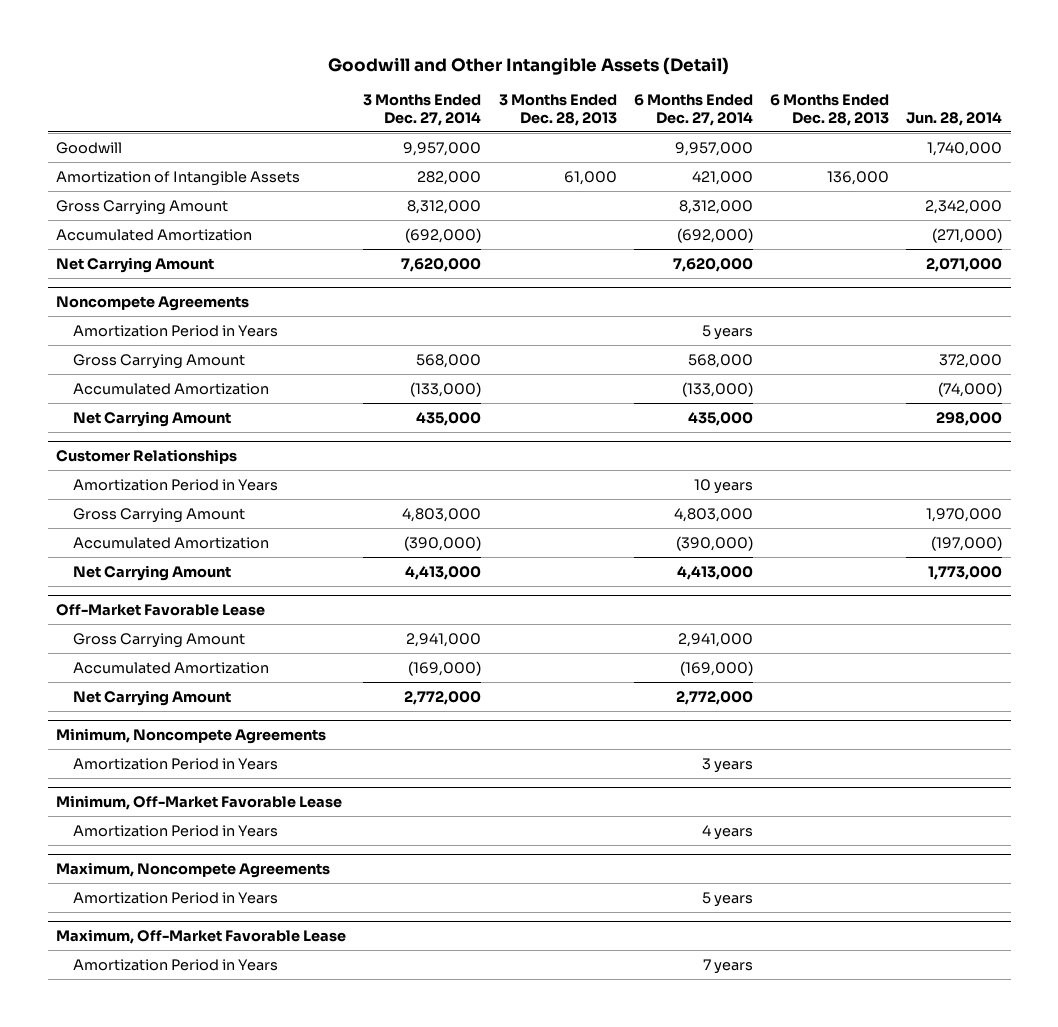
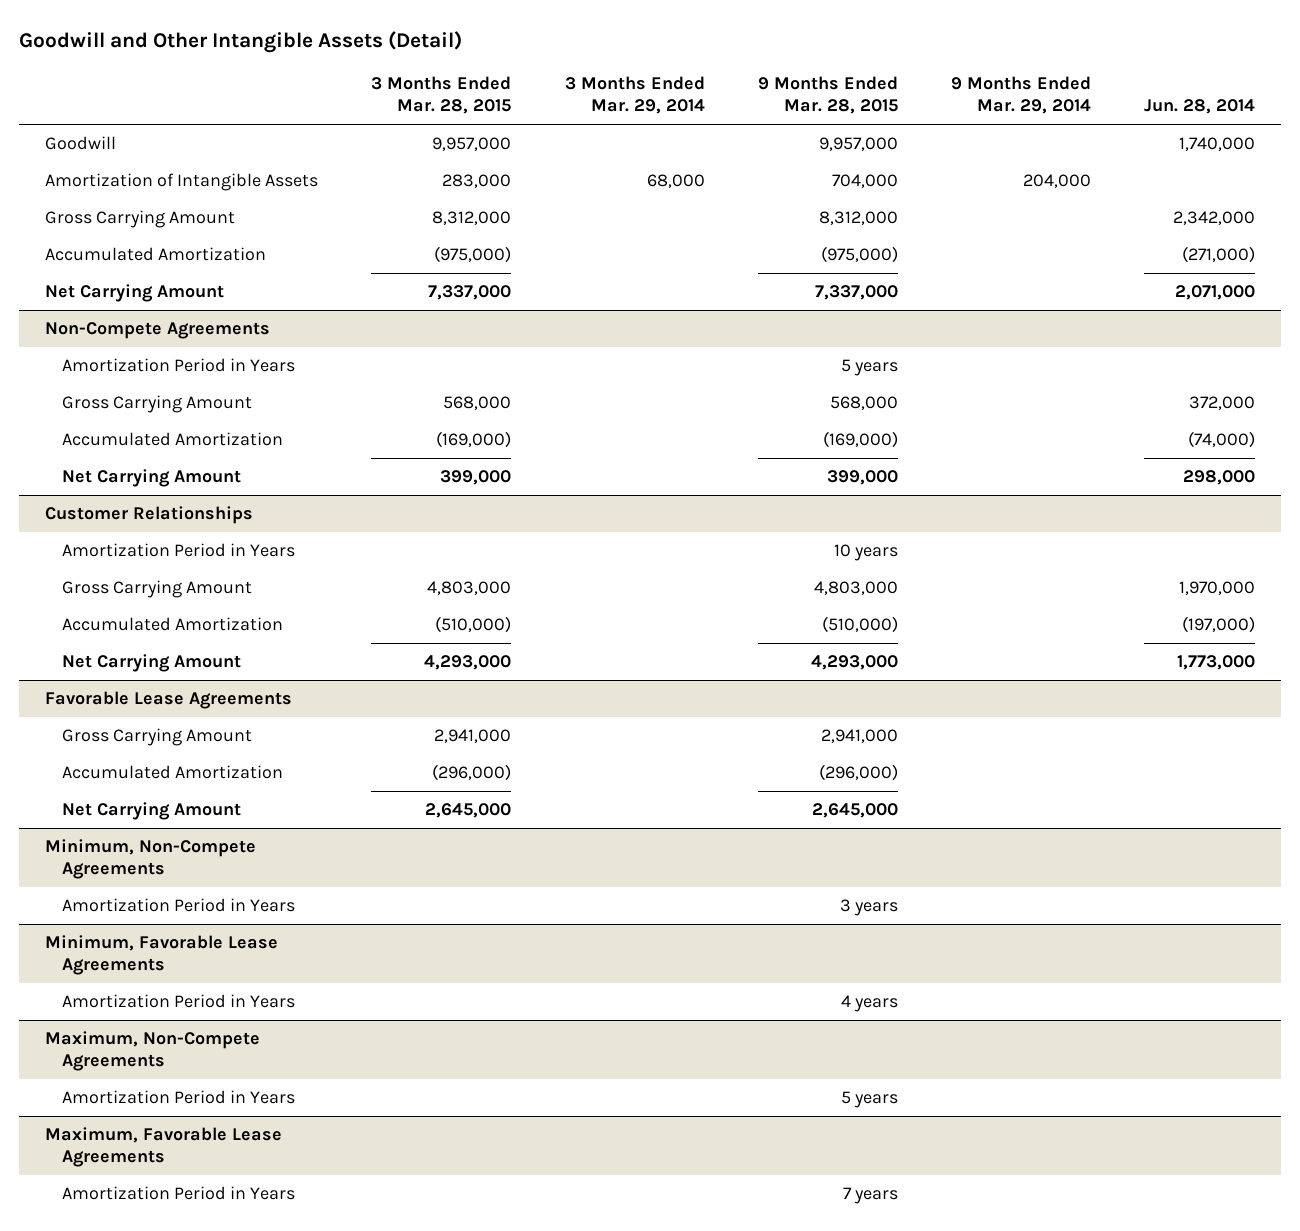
[363,93,482,126] 3 Months Ended Dec. 27, 2014 -> none
[498,93,617,126] 3 Months Ended Dec. 28, 2013 -> none
[633,93,753,126] 6 Months Ended Dec. 27, 2014 -> none
[769,93,889,126] 6 Months Ended Dec. 28, 2013 -> none
none -> [371,76,512,115] 3 Months Ended Mar. 28, 2015
none -> [564,76,705,115] 3 Months Ended Mar. 29, 2014
none -> [757,76,898,115] 9 Months Ended Mar. 28, 2015
none -> [950,76,1091,115] 9 Months Ended Mar. 29, 2014
[56,295,250,311] Noncompete Agreements -> [45,322,271,340] Non-Compete Agreements
[56,603,266,616] Off-Market Favorable Lease -> [45,691,293,710] Favorable Lease Agreements
[56,727,327,744] Minimum, Noncompete Agreements -> none
[72,757,278,770] Amortization Period in Years -> none
none -> [45,839,257,880] Minimum, Non-Compete Agreements
none -> [61,898,295,913] Amortization Period in Years
[56,794,343,810] Minimum, Off-Market Favorable Lease -> [45,935,279,976] Minimum, Favorable Lease Agreements
[56,861,331,878] Maximum, Noncompete Agreements -> none
[72,891,278,904] Amortization Period in Years -> none
none -> [45,1031,261,1072] Maximum, Non-Compete Agreements
none -> [61,1090,295,1105] Amortization Period in Years
[56,928,347,944] Maximum, Off-Market Favorable Lease -> [45,1127,283,1168] Maximum, Favorable Lease Agreements

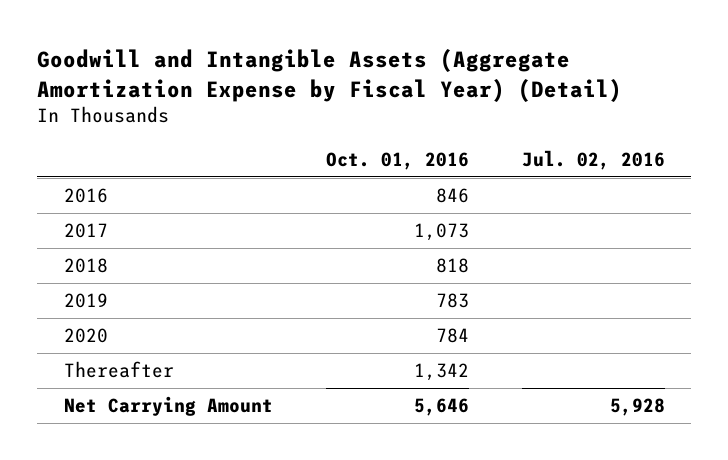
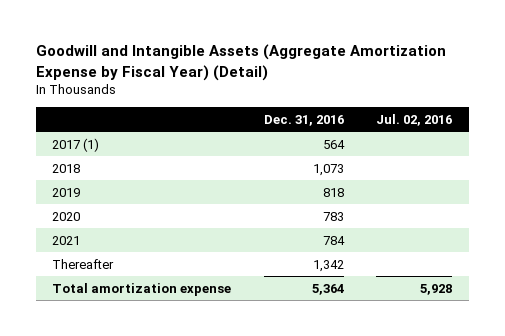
[325,151,469,170] Oct. 01, 2016 -> none
none -> [263,114,344,126] Dec. 31, 2016
[63,223,108,239] 2017 -> none
[63,188,108,204] 2016 -> [52,137,100,152] 2017 (1)
none -> [52,235,81,245] 2021
[63,396,273,417] Net Carrying Amount -> [52,282,232,296] Total amortization expense

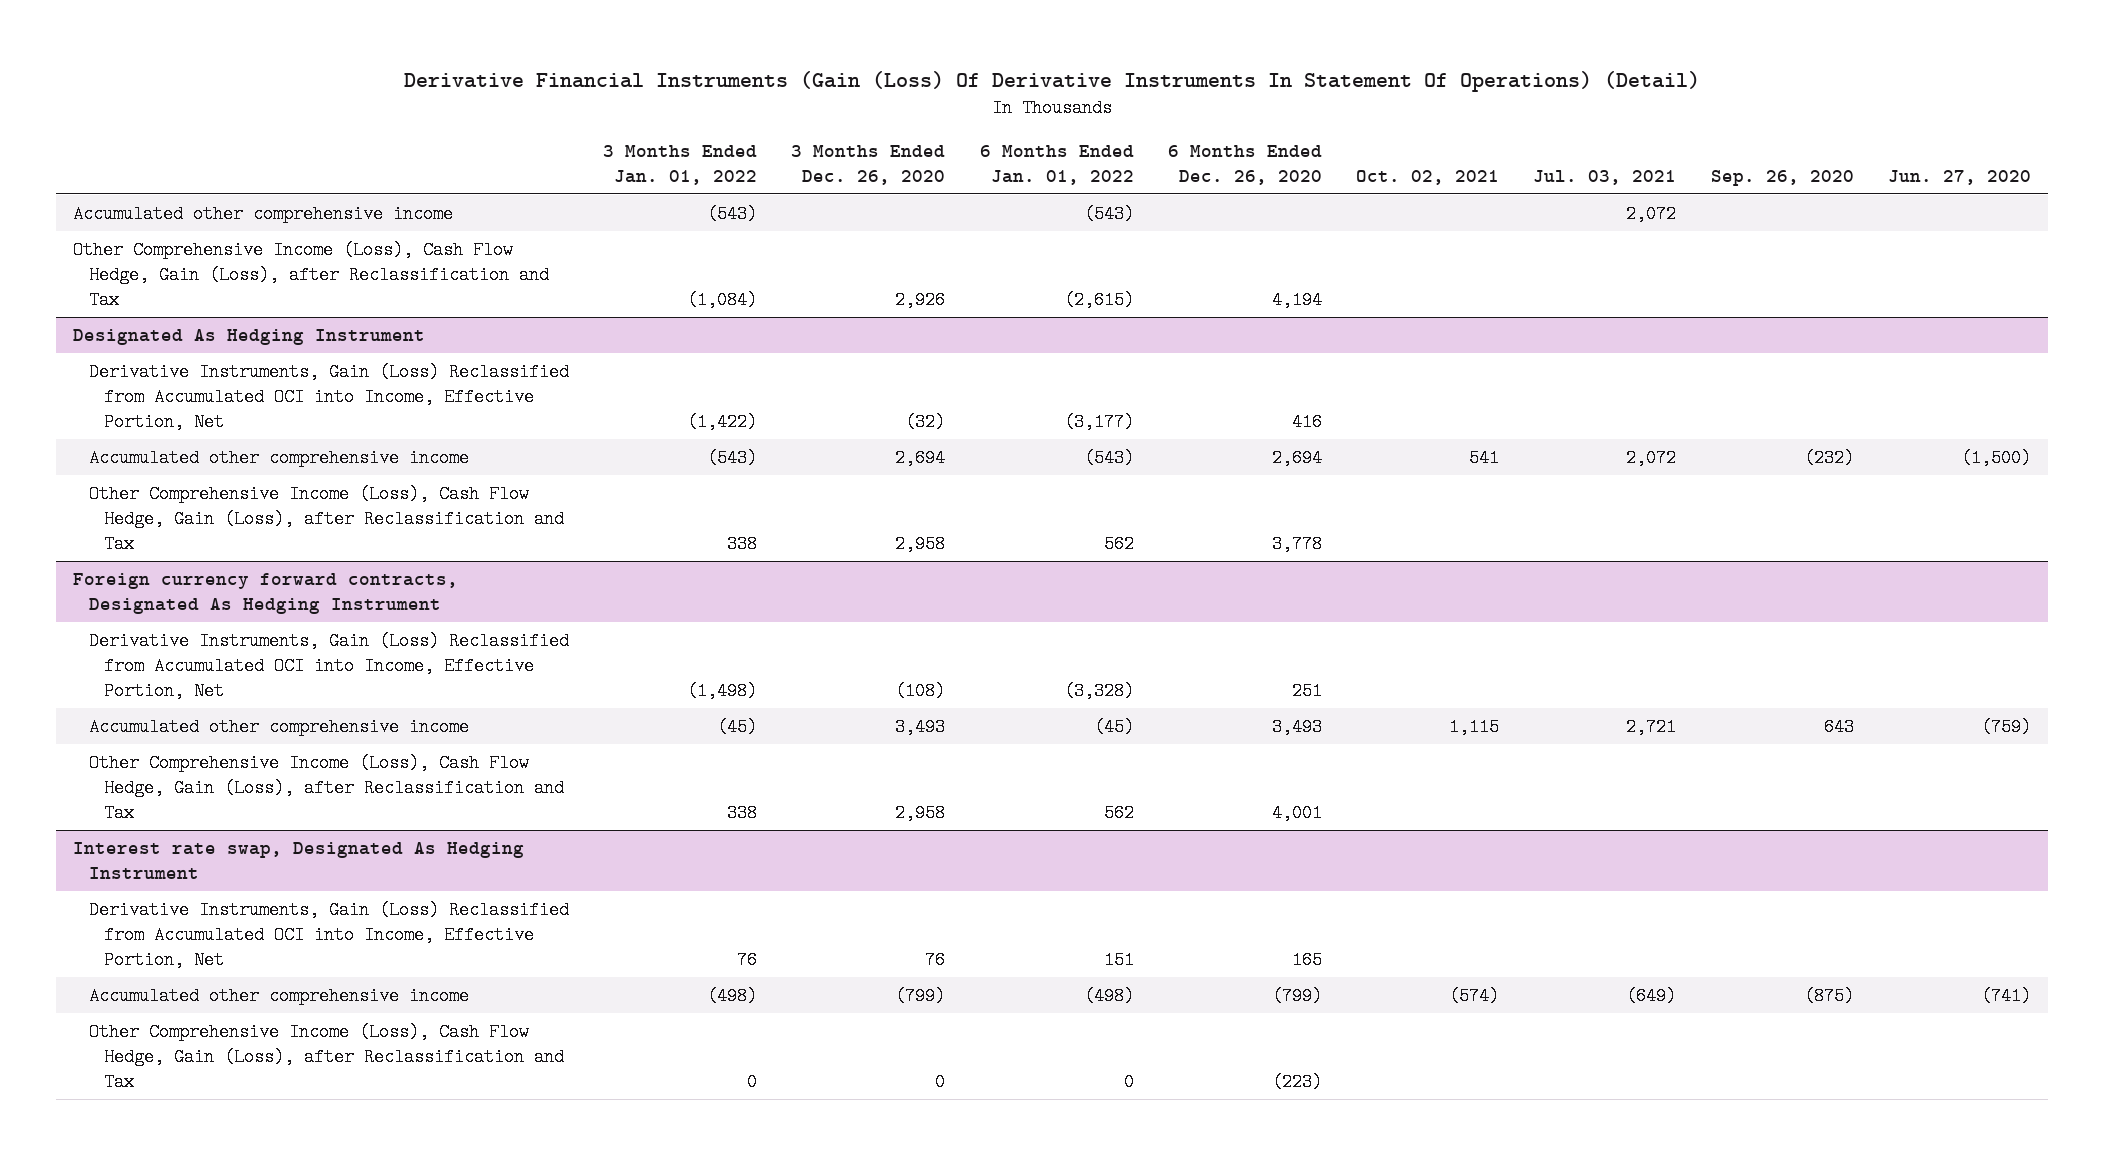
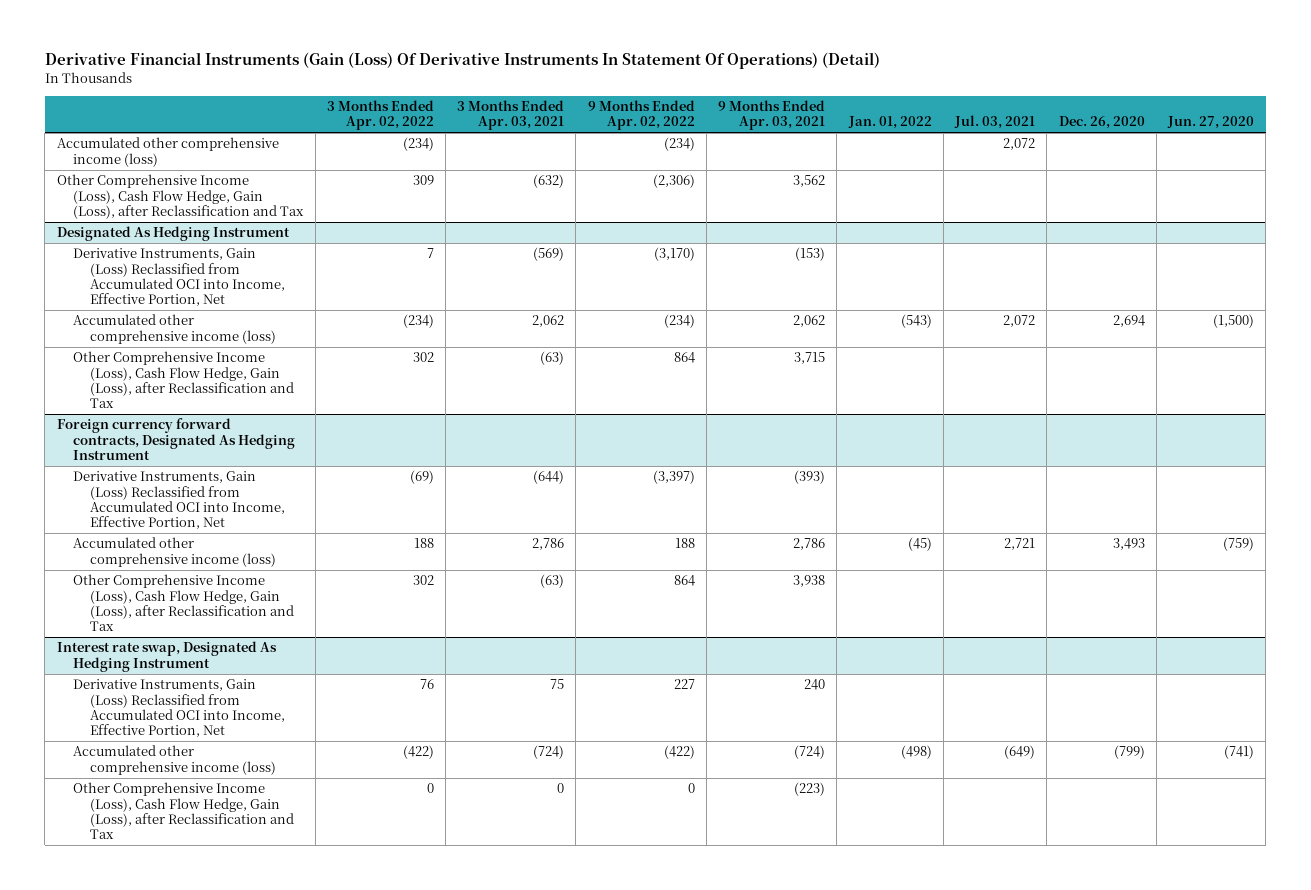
[603,144,758,185] 3 Months Ended Jan. 01, 2022 -> none
[791,144,946,185] 3 Months Ended Dec. 26, 2020 -> none
[979,144,1134,185] 6 Months Ended Jan. 01, 2022 -> none
[1167,144,1322,185] 6 Months Ended Dec. 26, 2020 -> none
[1356,169,1500,185] Oct. 02, 2021 -> none
[1710,169,1854,186] Sep. 26, 2020 -> none
none -> [326,99,434,131] 3 Months Ended Apr. 02, 2022
none -> [457,99,565,131] 3 Months Ended Apr. 03, 2021
none -> [587,99,695,131] 9 Months Ended Apr. 02, 2022
none -> [718,99,826,131] 9 Months Ended Apr. 03, 2021
none -> [847,116,932,130] Jan. 01, 2022
none -> [1058,116,1145,130] Dec. 26, 2020
[73,204,454,223] Accumulated other comprehensive income -> [56,137,279,167] Accumulated other comprehensive income (loss)
[88,448,469,467] Accumulated other comprehensive income -> [73,314,276,344] Accumulated other comprehensive income (loss)
[88,717,469,736] Accumulated other comprehensive income -> [73,537,276,567] Accumulated other comprehensive income (loss)
[88,986,469,1005] Accumulated other comprehensive income -> [73,745,276,775] Accumulated other comprehensive income (loss)

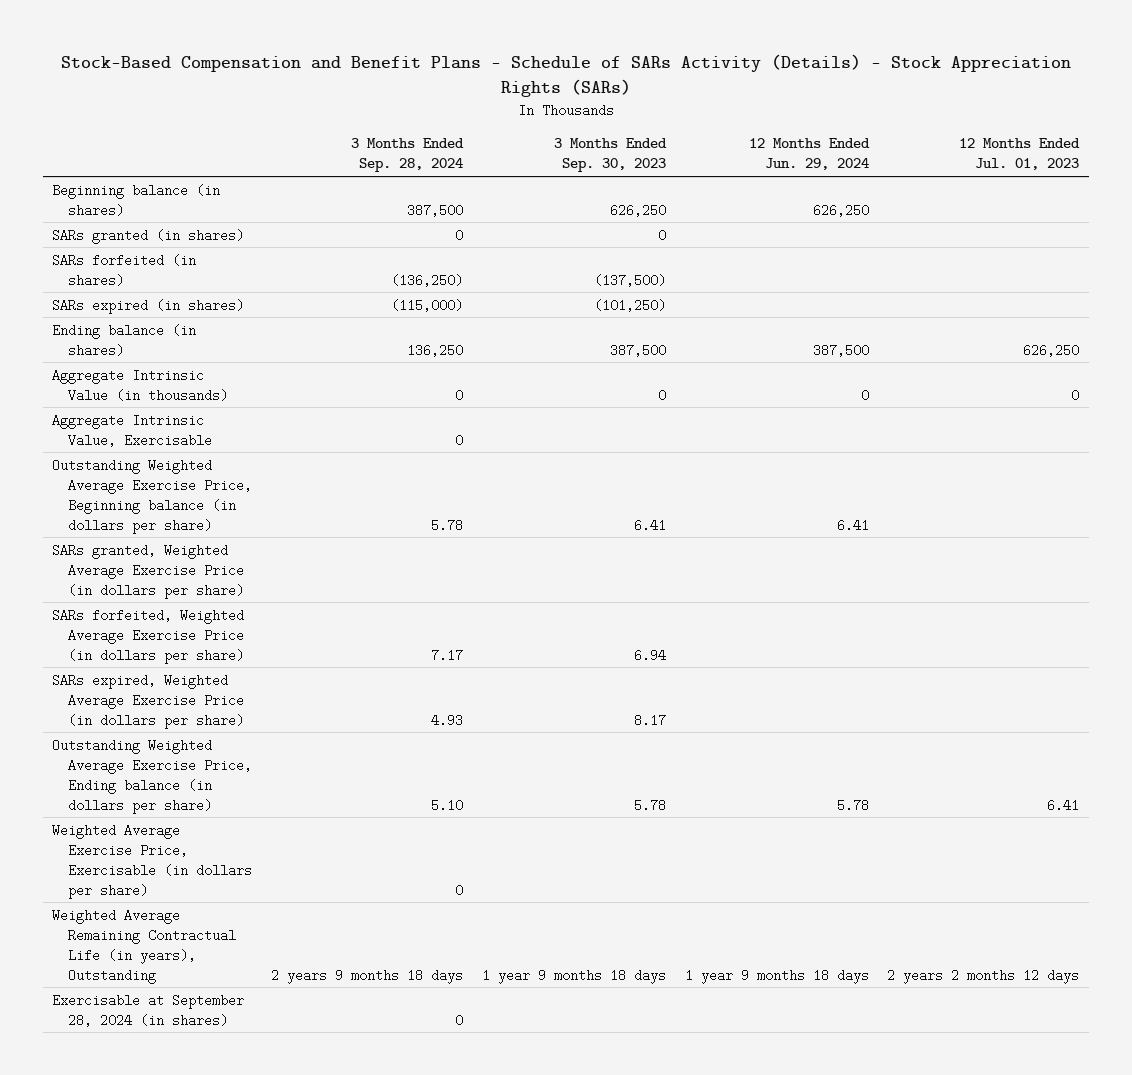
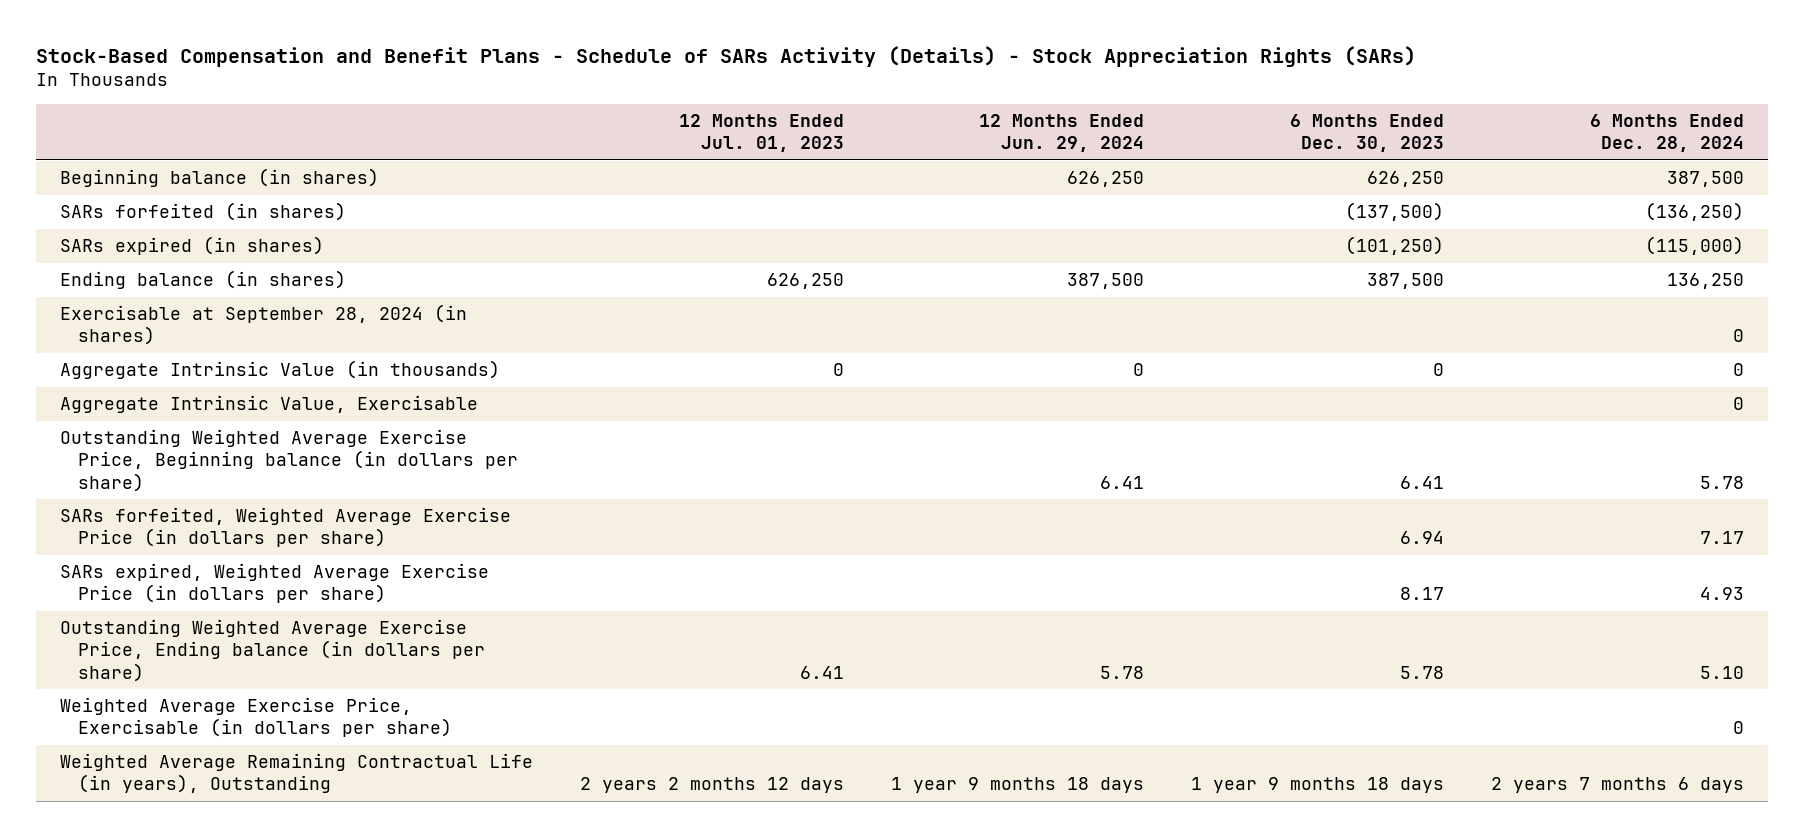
[351,138,465,173] 3 Months Ended Sep. 28, 2024 -> none
[553,138,667,173] 3 Months Ended Sep. 30, 2023 -> none
none -> [1289,113,1444,153] 6 Months Ended Dec. 30, 2023
none -> [1589,113,1744,153] 6 Months Ended Dec. 28, 2024
[52,228,245,244] SARs granted (in shares) -> none
[52,993,245,1027] Exercisable at September 28, 2024 (in shares) -> [59,304,467,346] Exercisable at September 28, 2024 (in shares)
[52,543,245,599] SARs granted, Weighted Average Exercise Price (in dollars per share) -> none

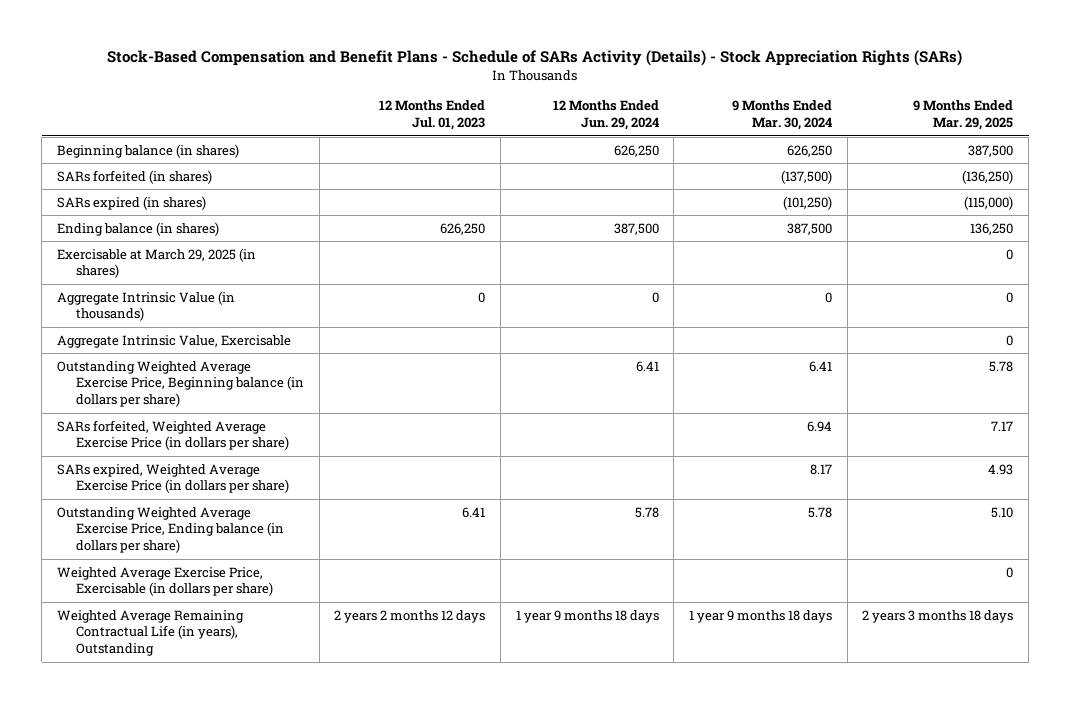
[1289,113,1444,153] 6 Months Ended Dec. 30, 2023 -> none
[1589,113,1744,153] 6 Months Ended Dec. 28, 2024 -> none
none -> [731,100,832,131] 9 Months Ended Mar. 30, 2024
none -> [913,100,1014,131] 9 Months Ended Mar. 29, 2025
[59,304,467,346] Exercisable at September 28, 2024 (in shares) -> [57,247,257,279] Exercisable at March 29, 2025 (in shares)

